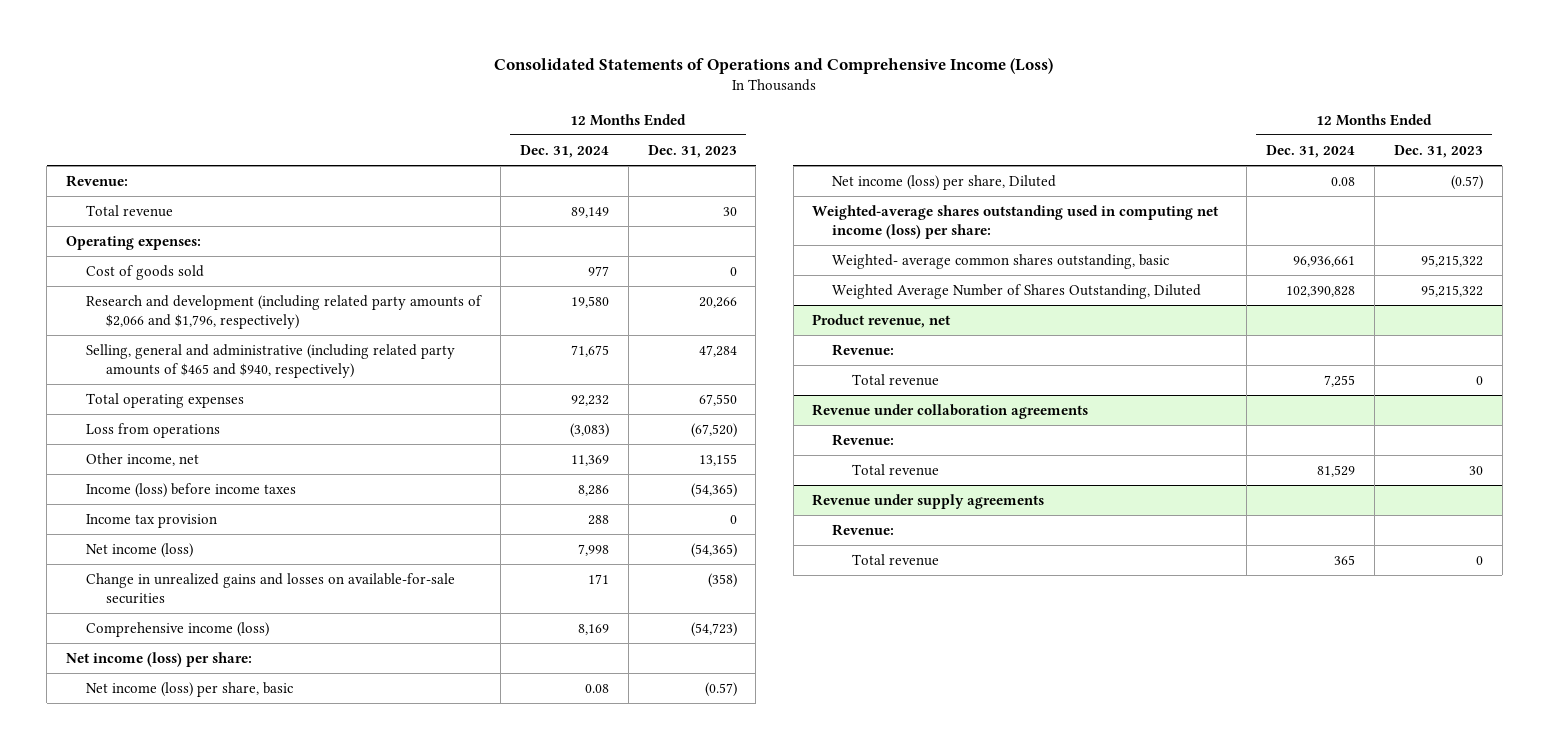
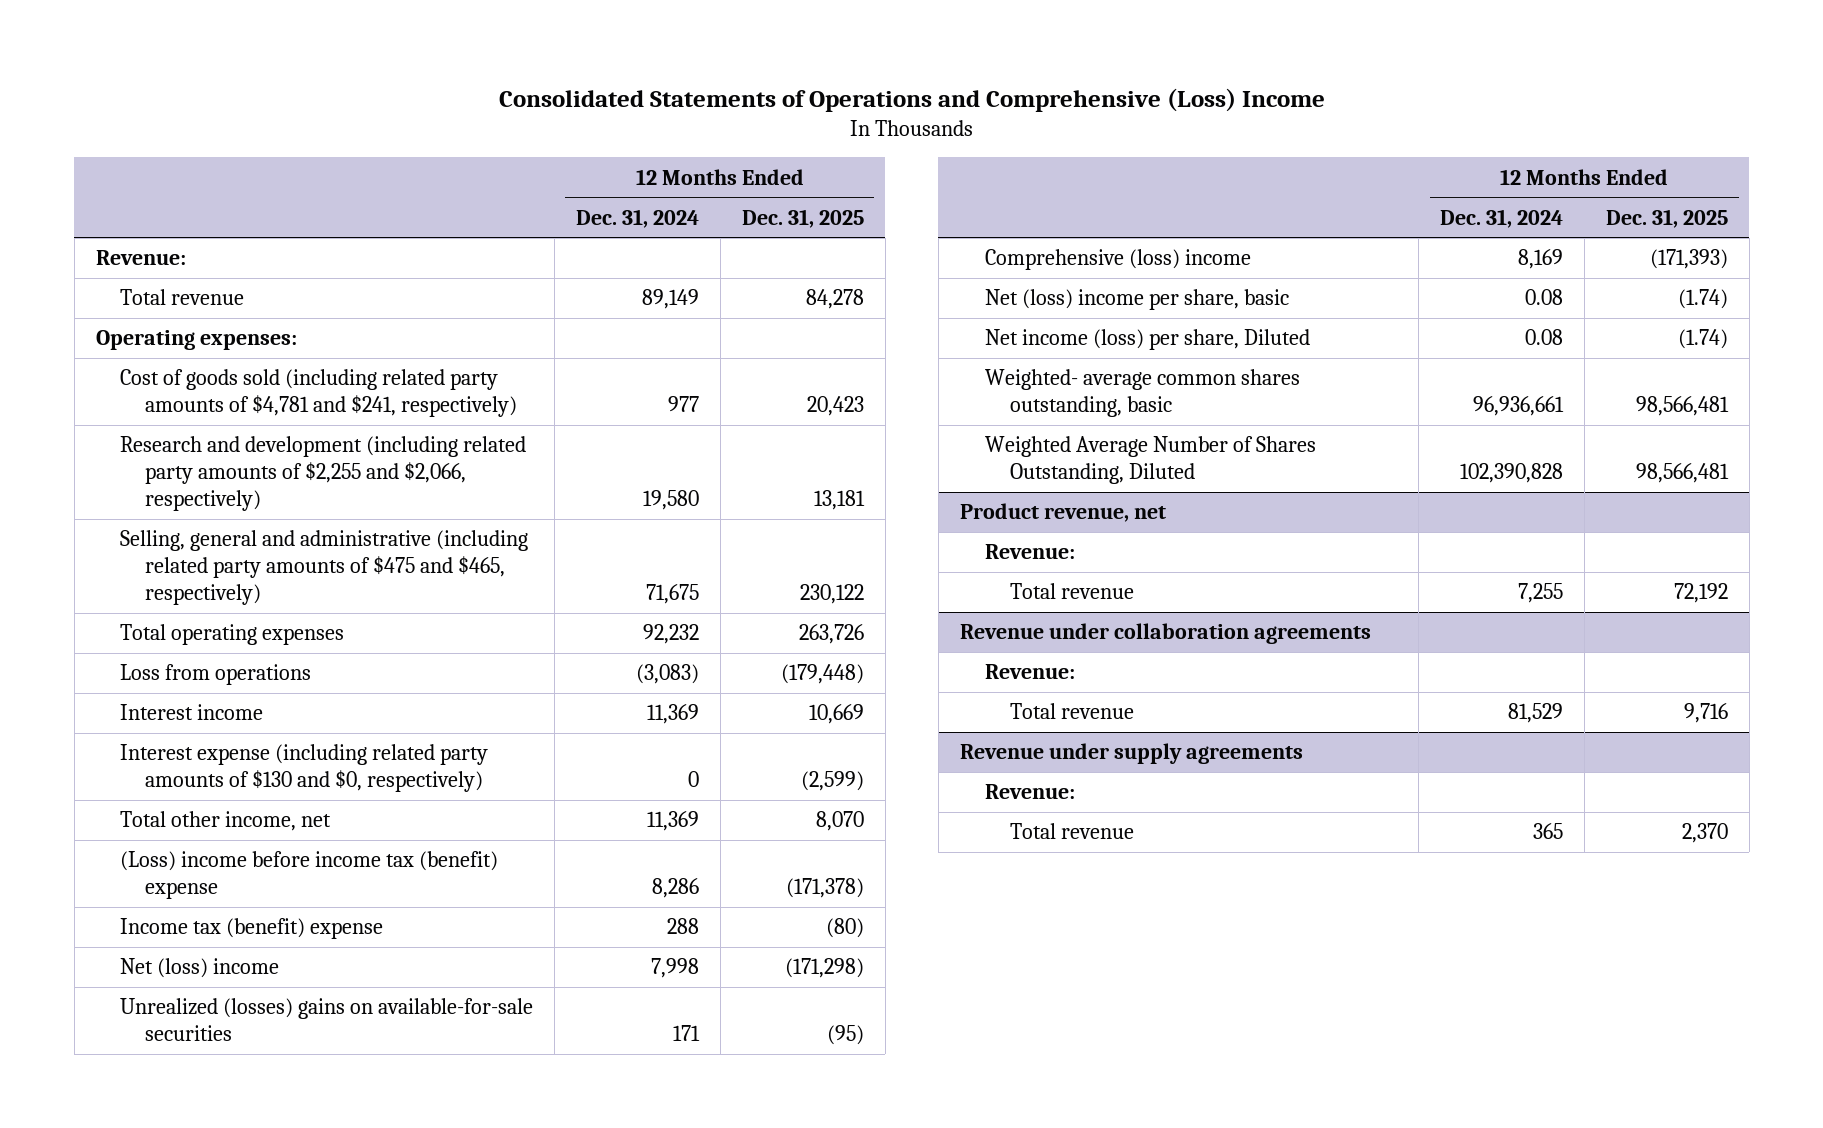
[494,57,1054,74] Consolidated Statements of Operations and Comprehensive Income (Loss) -> [498,88,1325,113] Consolidated Statements of Operations and Comprehensive (Loss) Income
[647,144,737,158] Dec. 31, 2023 -> none
none -> [741,208,864,228] Dec. 31, 2025
[86,264,205,280] Cost of goods sold -> [120,369,518,418] Cost of goods sold (including related party amounts of $4,781 and $241, respectively)
[86,294,483,330] Research and development (including related party amounts of $2,066 and $1,796, respectively) -> [120,436,527,512] Research and development (including related party amounts of $2,255 and $2,066, respectively)
[86,343,456,379] Selling, general and administrative (including related party amounts of $465 and $940, respectively) -> [120,530,529,606] Selling, general and administrative (including related party amounts of $475 and $465, respectively)
[66,651,253,667] Net income (loss) per share: -> none
none -> [120,704,264,721] Interest income
none -> [120,744,489,793] Interest expense (including related party amounts of $130 and $0, respectively)
[86,452,200,466] Other income, net -> [120,811,332,832] Total other income, net
[86,482,297,498] Income (loss) before income taxes -> [120,851,499,900] (Loss) income before income tax (benefit) expense
[86,513,218,528] Income tax provision -> [120,918,384,940] Income tax (benefit) expense
[86,542,194,558] Net income (loss) -> [120,958,280,979] Net (loss) income
[86,572,456,605] Change in unrealized gains and losses on available-for-sale securities -> [120,998,534,1042] Unrealized (losses) gains on available-for-sale securities
[86,621,270,637] Comprehensive income (loss) -> [984,249,1251,271] Comprehensive (loss) income
[86,681,294,697] Net income (loss) per share, basic -> [984,289,1289,311] Net (loss) income per share, basic
[812,204,1220,240] Weighted-average shares outstanding used in computing net income (loss) per share: -> none

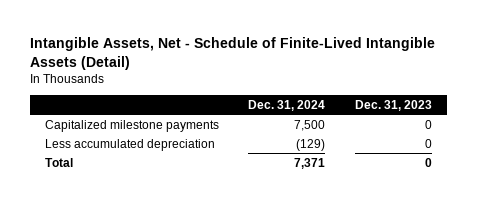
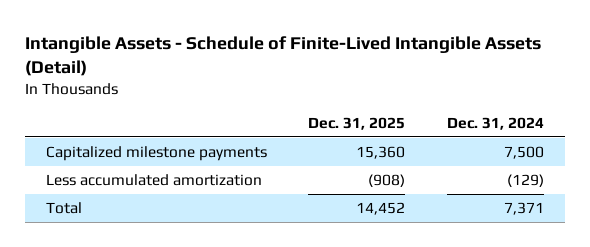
[29,37,435,71] Intangible Assets, Net - Schedule of Finite-Lived Intangible Assets (Detail) -> [24,35,541,76] Intangible Assets - Schedule of Finite-Lived Intangible Assets (Detail)
[355,99,433,111] Dec. 31, 2023 -> none
none -> [308,116,406,130] Dec. 31, 2025
[44,138,215,151] Less accumulated depreciation -> [45,173,262,186] Less accumulated amortization

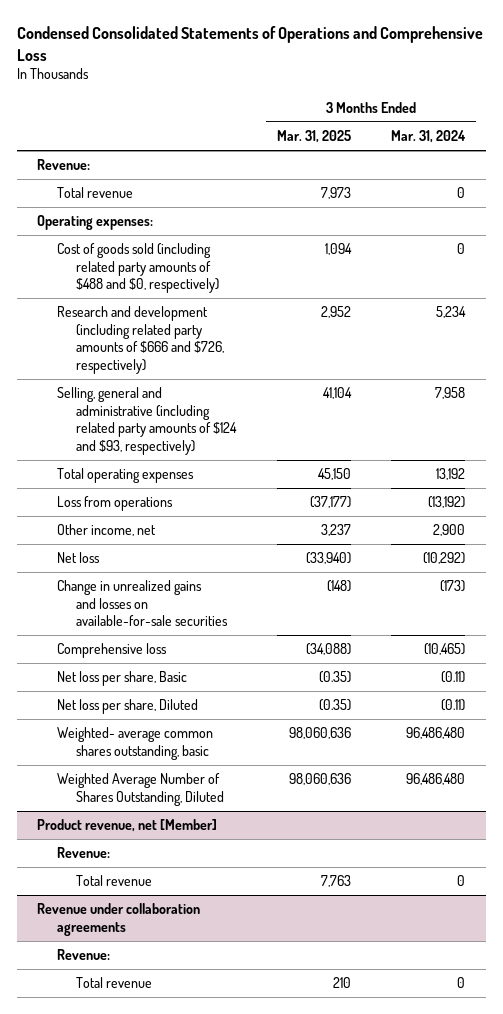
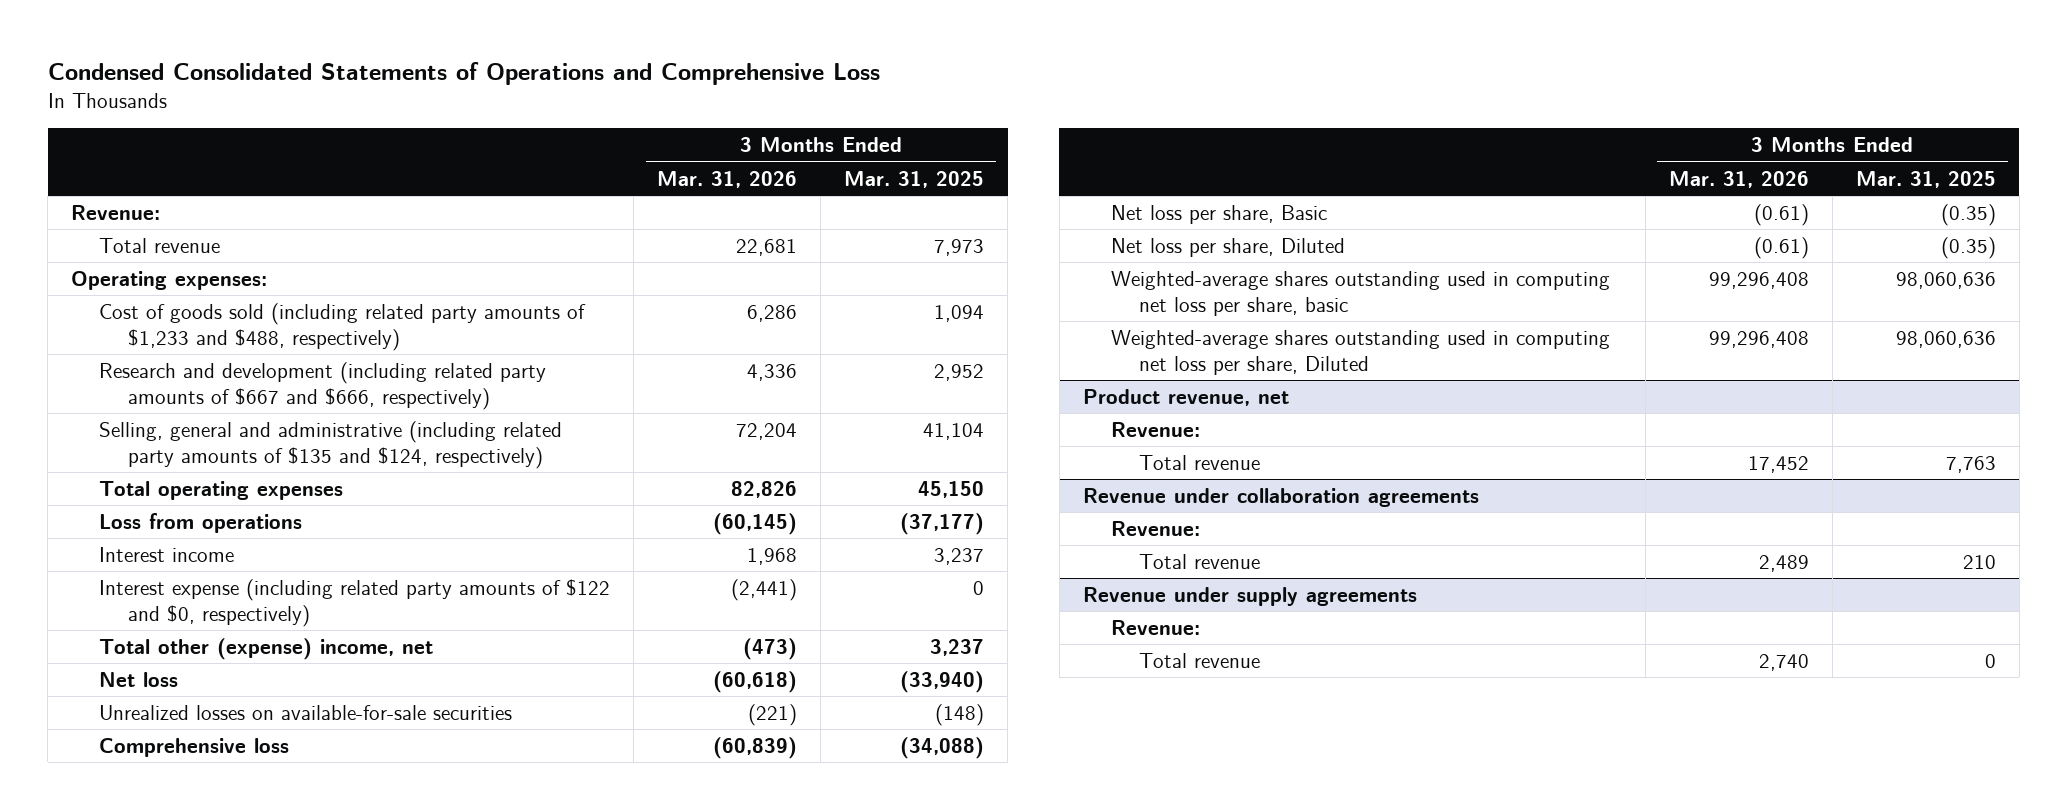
[391,130,467,144] Mar. 31, 2024 -> none
none -> [657,170,798,188] Mar. 31, 2026
[56,243,219,294] Cost of goods sold (including related party amounts of $488 and $0, respectively) -> [99,302,587,351] Cost of goods sold (including related party amounts of $1,233 and $488, respectively)
[56,306,224,374] Research and development (including related party amounts of $666 and $726, respectively) -> [99,361,547,410] Research and development (including related party amounts of $667 and $666, respectively)
[56,387,237,455] Selling, general and administrative (including related party amounts of $124 and $93, respectively) -> [99,420,563,469] Selling, general and administrative (including related party amounts of $135 and $124, respectively)
none -> [99,546,235,562] Interest income
none -> [99,578,611,627] Interest expense (including related party amounts of $122 and $0, respectively)
[56,524,156,537] Other income, net -> [99,637,434,660] Total other (expense) income, net
[56,580,228,627] Change in unrealized gains and losses on available-for-sale securities -> [99,704,513,720] Unrealized losses on available-for-sale securities
[56,727,213,760] Weighted- average common shares outstanding, basic -> [1111,270,1611,316] Weighted-average shares outstanding used in computing net loss per share, basic
[56,773,224,806] Weighted Average Number of Shares Outstanding, Diluted -> [1111,329,1611,375] Weighted-average shares outstanding used in computing net loss per share, Diluted
[37,819,218,833] Product revenue, net [Member] -> [1082,388,1289,406] Product revenue, net
none -> [1082,586,1417,606] Revenue under supply agreements
none -> [1111,619,1201,635] Revenue:
none -> [1139,652,1261,668] Total revenue

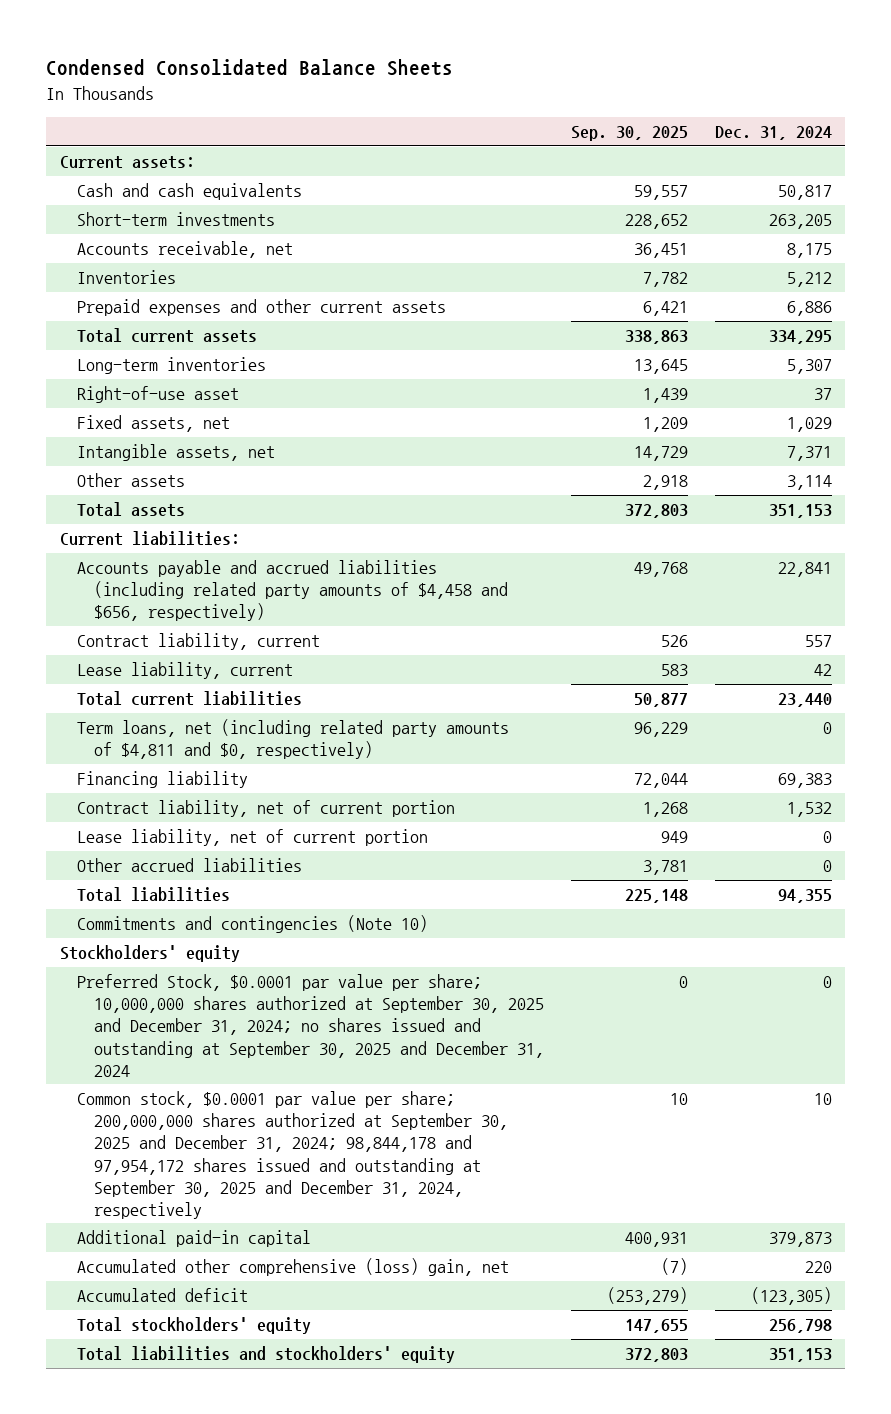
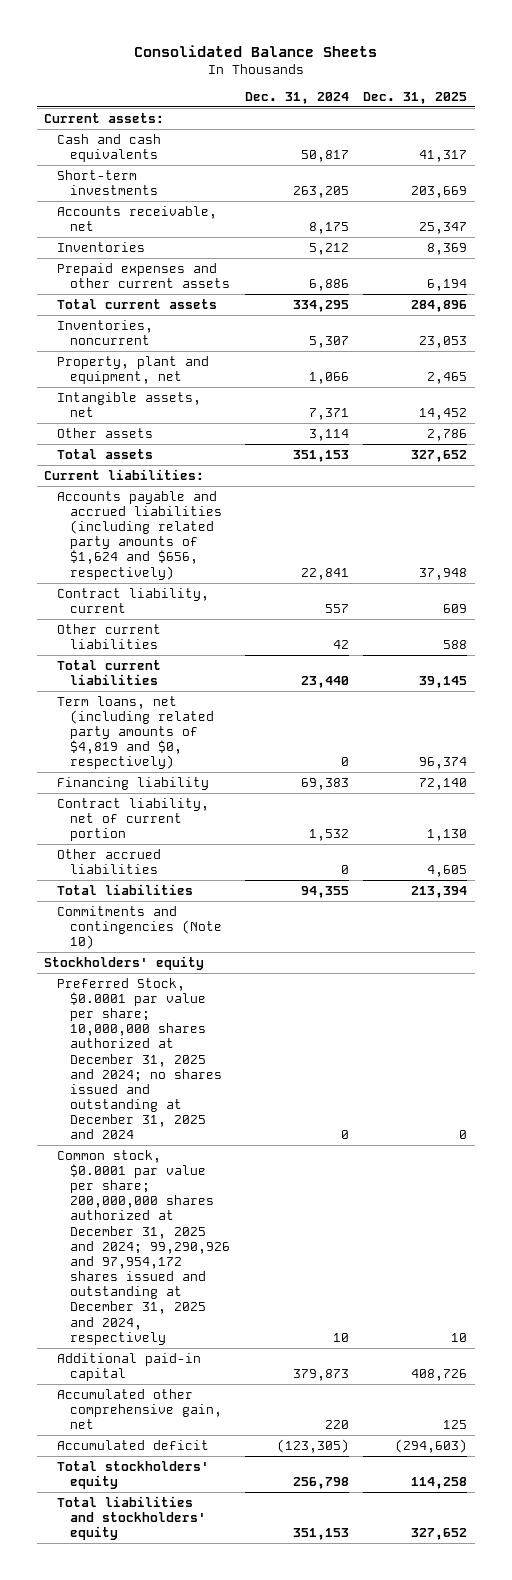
[46,59,454,77] Condensed Consolidated Balance Sheets -> [133,44,377,57] Consolidated Balance Sheets
[570,126,688,142] Sep. 30, 2025 -> none
none -> [363,91,468,104] Dec. 31, 2025
[76,386,239,404] Right-of-use asset -> none
[76,415,230,433] Fixed assets, net -> none
[76,357,266,375] Long-term inventories -> [57,319,154,345] Inventories, noncurrent
none -> [57,355,210,384] Property, plant and equipment, net
[76,560,509,622] Accounts payable and accrued liabilities (including related party amounts of $4,458 and $656, respectively) -> [57,490,223,580] Accounts payable and accrued liabilities (including related party amounts of $1,624 and $656, respectively)
[76,662,293,680] Lease liability, current -> none
none -> [57,623,162,649] Other current liabilities
[76,719,509,760] Term loans, net (including related party amounts of $4,811 and $0, respectively) -> [57,695,215,770] Term loans, net (including related party amounts of $4,819 and $0, respectively)
[76,829,428,847] Lease liability, net of current portion -> none
[76,974,545,1077] Preferred Stock, $0.0001 par value per share; 10,000,000 shares authorized at September 30, 2025 and December 31, 2024; no shares issued and outstanding at September 30, 2025 and December 31, 2024 -> [57,977,223,1140] Preferred Stock, $0.0001 par value per share; 10,000,000 shares authorized at December 31, 2025 and 2024; no shares issued and outstanding at December 31, 2025 and 2024
[76,1091,509,1219] Common stock, $0.0001 par value per share; 200,000,000 shares authorized at September 30, 2025 and December 31, 2024; 98,844,178 and 97,954,172 shares issued and outstanding at September 30, 2025 and December 31, 2024, respectively -> [57,1149,231,1345] Common stock, $0.0001 par value per share; 200,000,000 shares authorized at December 31, 2025 and 2024; 99,290,926 and 97,954,172 shares issued and outstanding at December 31, 2025 and 2024, respectively
[76,1258,509,1277] Accumulated other comprehensive (loss) gain, net -> [57,1388,223,1430] Accumulated other comprehensive gain, net

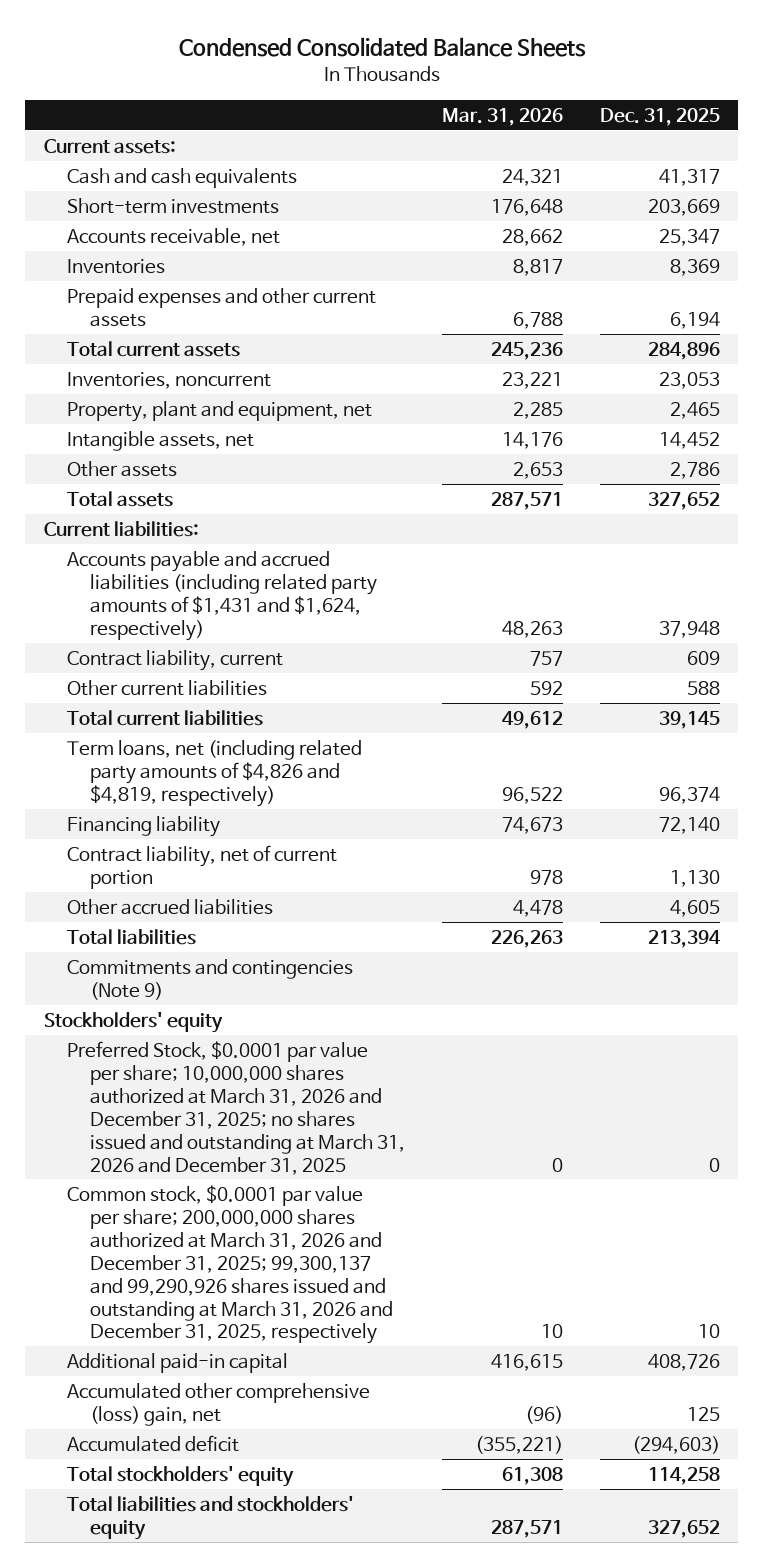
[133,44,377,57] Consolidated Balance Sheets -> [178,36,586,57] Condensed Consolidated Balance Sheets
[244,91,349,104] Dec. 31, 2024 -> none
none -> [441,107,563,126] Mar. 31, 2026
[57,490,223,580] Accounts payable and accrued liabilities (including related party amounts of $1,624 and $656, respectively) -> [66,550,378,641] Accounts payable and accrued liabilities (including related party amounts of $1,431 and $1,624, respectively)
[57,695,215,770] Term loans, net (including related party amounts of $4,819 and $0, respectively) -> [66,739,362,807] Term loans, net (including related party amounts of $4,826 and $4,819, respectively)
[57,905,223,950] Commitments and contingencies (Note 10) -> [66,958,353,1000] Commitments and contingencies (Note 9)
[57,977,223,1140] Preferred Stock, $0.0001 par value per share; 10,000,000 shares authorized at December 31, 2025 and 2024; no shares issued and outstanding at December 31, 2025 and 2024 -> [66,1040,406,1175] Preferred Stock, $0.0001 par value per share; 10,000,000 shares authorized at March 31, 2026 and December 31, 2025; no shares issued and outstanding at March 31, 2026 and December 31, 2025
[57,1149,231,1345] Common stock, $0.0001 par value per share; 200,000,000 shares authorized at December 31, 2025 and 2024; 99,290,926 and 97,954,172 shares issued and outstanding at December 31, 2025 and 2024, respectively -> [66,1184,394,1345] Common stock, $0.0001 par value per share; 200,000,000 shares authorized at March 31, 2026 and December 31, 2025; 99,300,137 and 99,290,926 shares issued and outstanding at March 31, 2026 and December 31, 2025, respectively
[57,1388,223,1430] Accumulated other comprehensive gain, net -> [66,1382,370,1426] Accumulated other comprehensive (loss) gain, net

